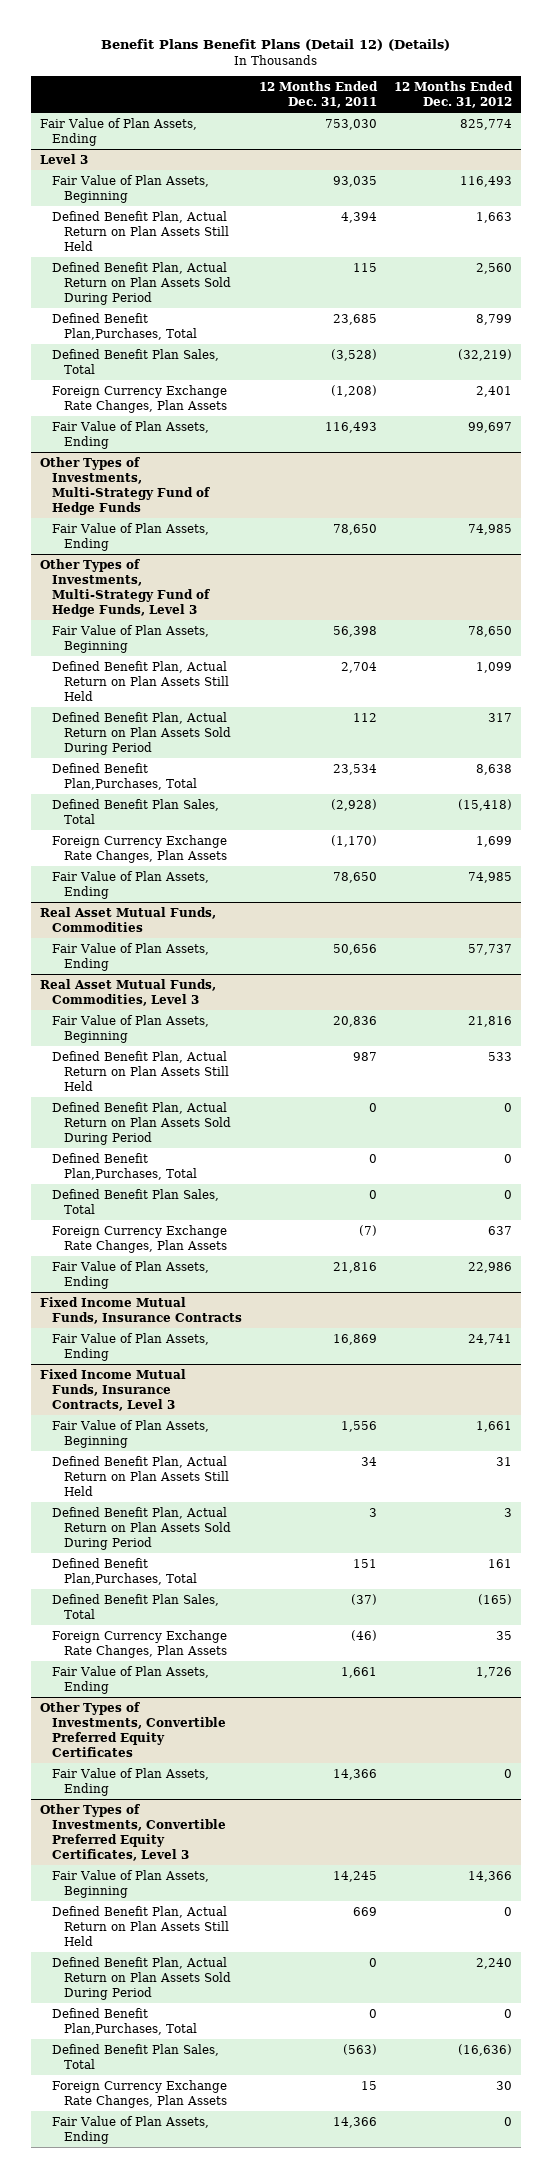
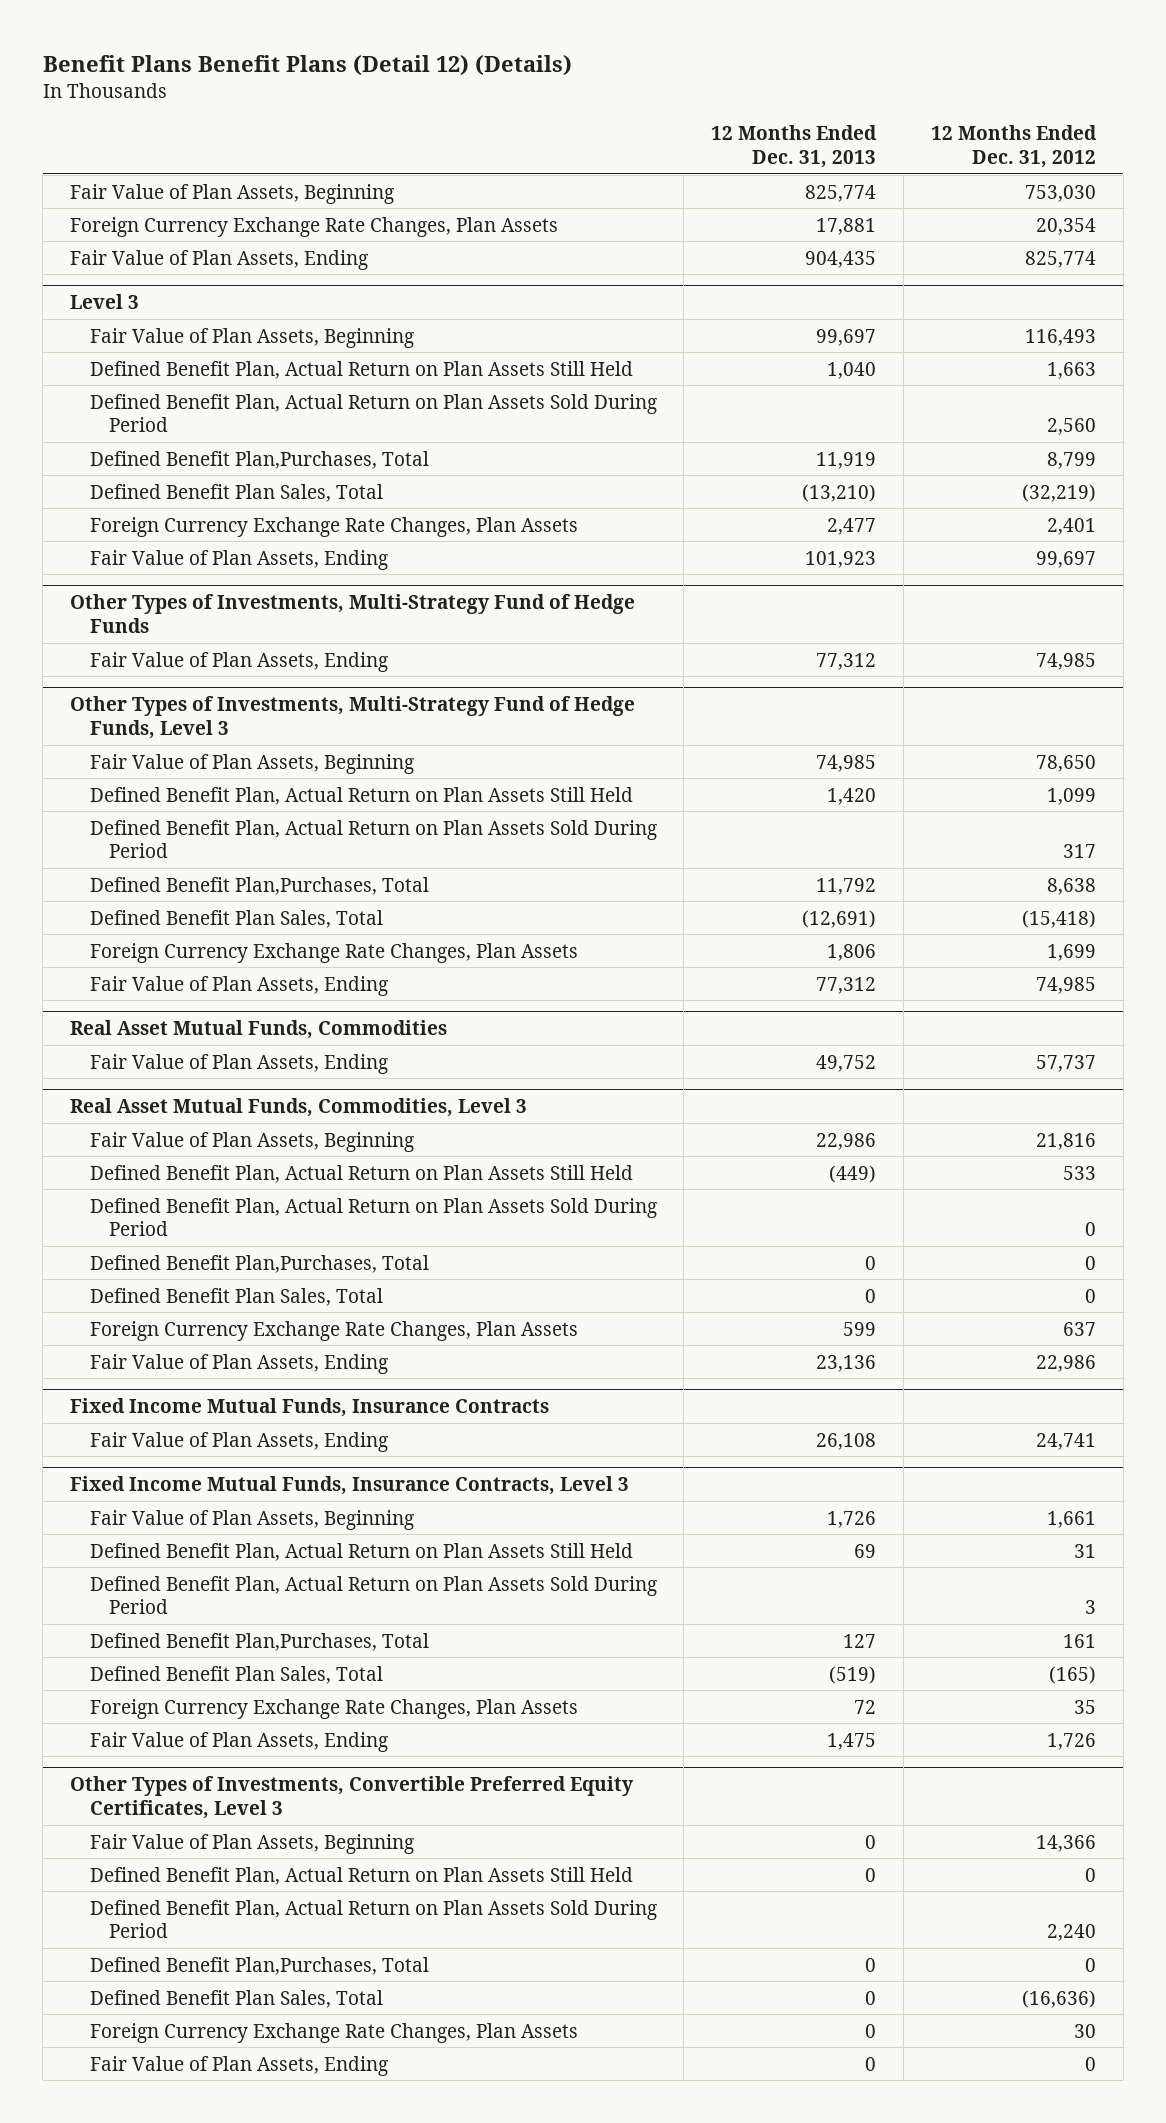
[259,80,379,108] 12 Months Ended Dec. 31, 2011 -> none
none -> [711,125,878,168] 12 Months Ended Dec. 31, 2013
none -> [69,183,394,204] Fair Value of Plan Assets, Beginning
none -> [69,216,558,237] Foreign Currency Exchange Rate Changes, Plan Assets
[39,1701,226,1757] Other Types of Investments, Convertible Preferred Equity Certificates -> none
[51,1767,209,1796] Fair Value of Plan Assets, Ending -> none

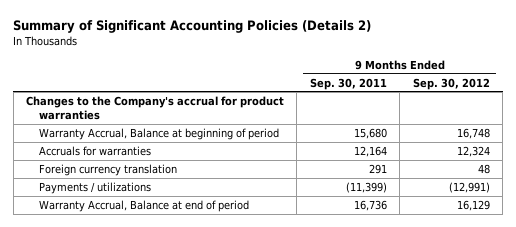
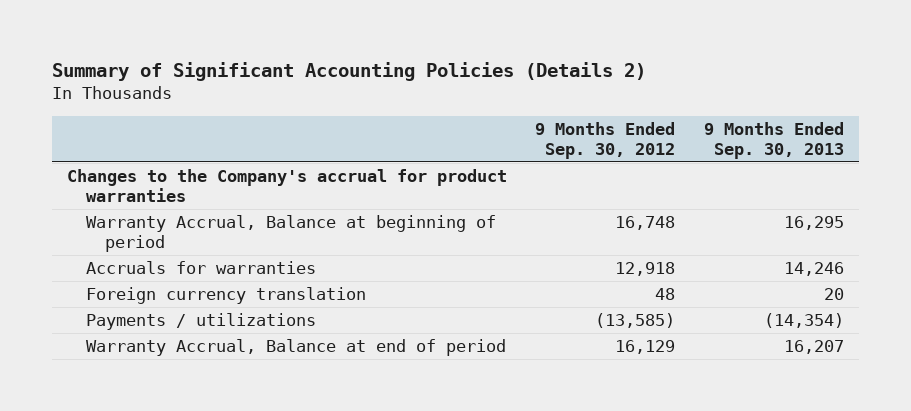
[309,77,387,90] Sep. 30, 2011 -> none
none -> [704,121,845,159] 9 Months Ended Sep. 30, 2013
[456,145,490,157] 12,324 -> [615,262,676,277] 12,918
[448,181,490,193] (12,991) -> [595,313,676,329] (13,585)

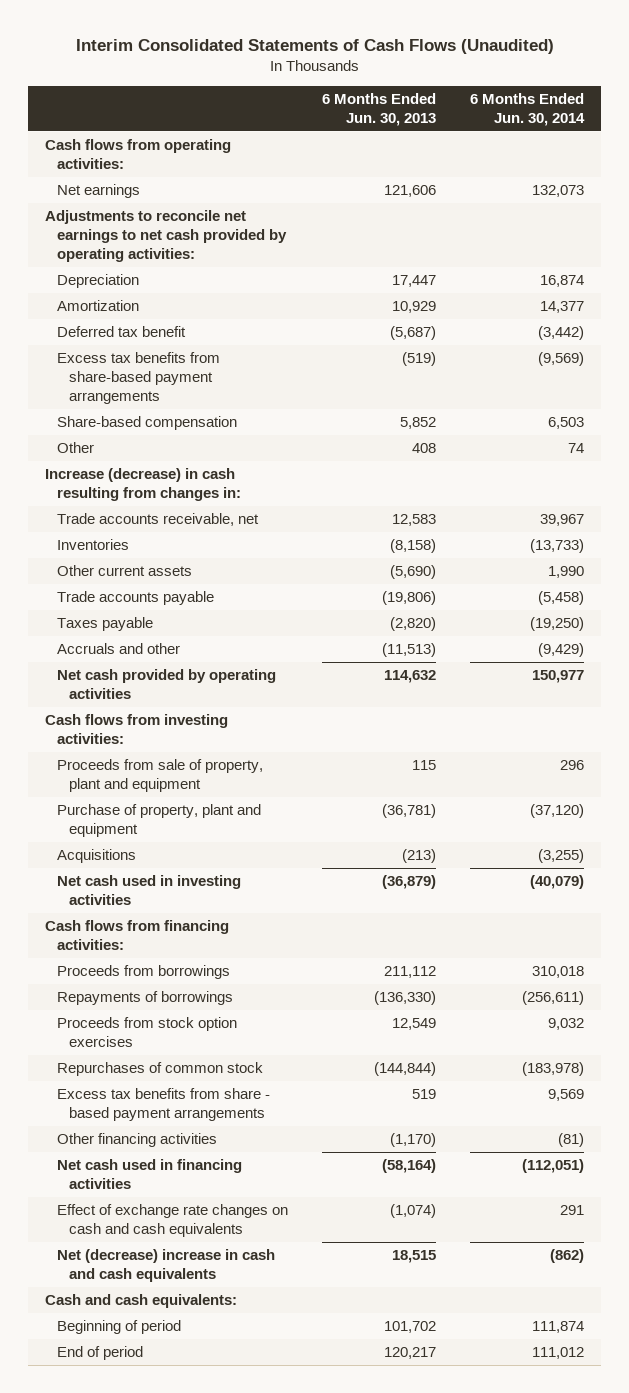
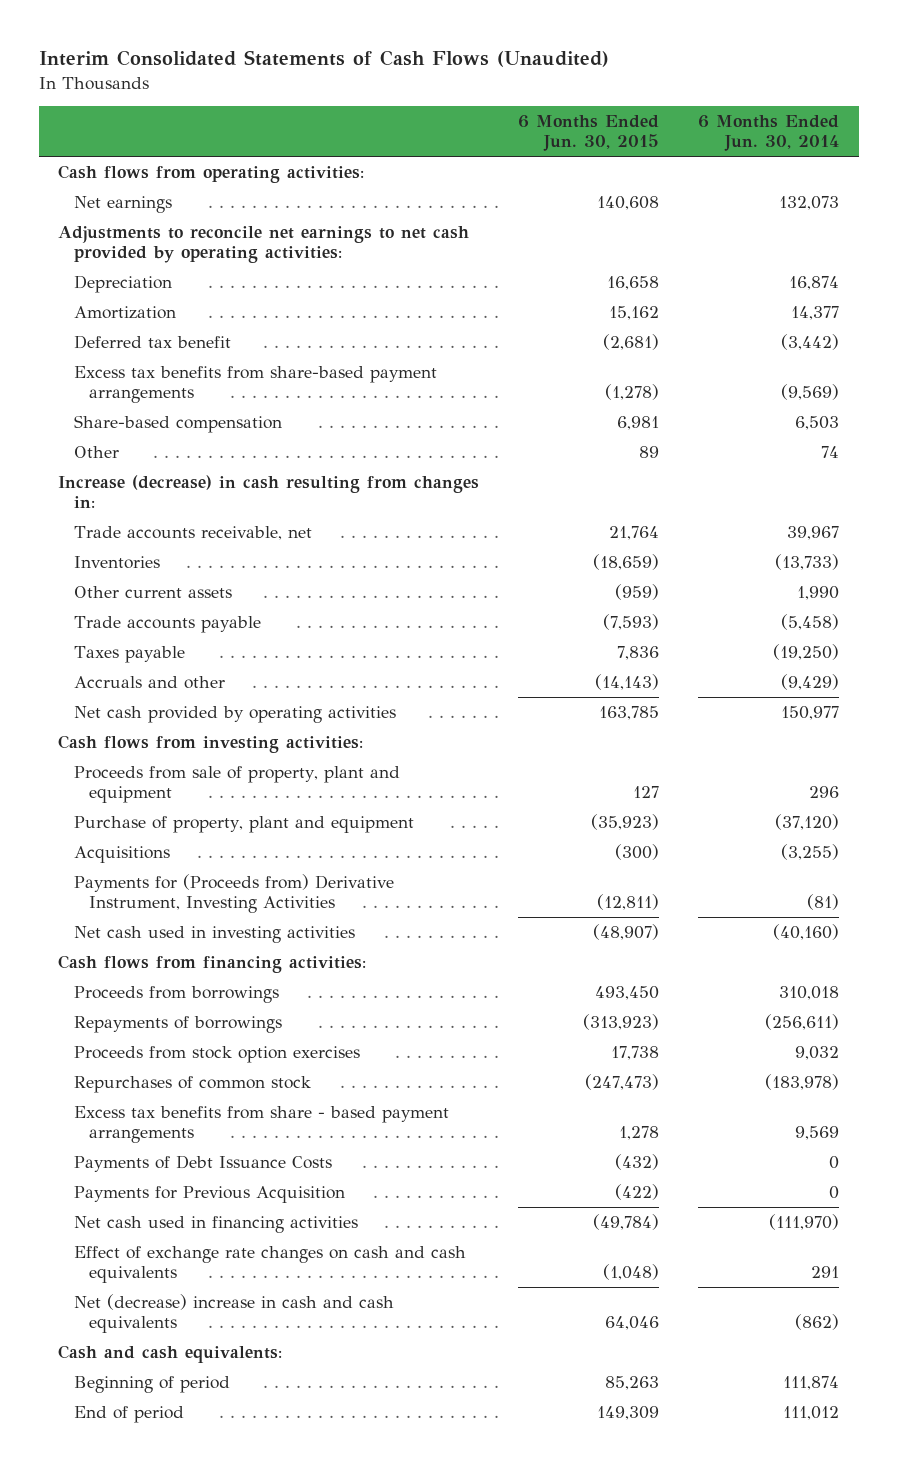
[322,92,437,126] 6 Months Ended Jun. 30, 2013 -> none
none -> [518,114,660,152] 6 Months Ended Jun. 30, 2015
none -> [73,873,394,913] Payments for (Proceeds from) Derivative Instrument, Investing Activities
[530,874,585,889] (40,079) -> [773,923,840,940] (40,160)
[56,1132,217,1147] Other financing activities -> none
none -> [73,1154,332,1172] Payments of Debt Issuance Costs
none -> [73,1185,345,1203] Payments for Previous Acquisition
[522,1158,585,1173] (112,051) -> [769,1213,840,1230] (111,970)

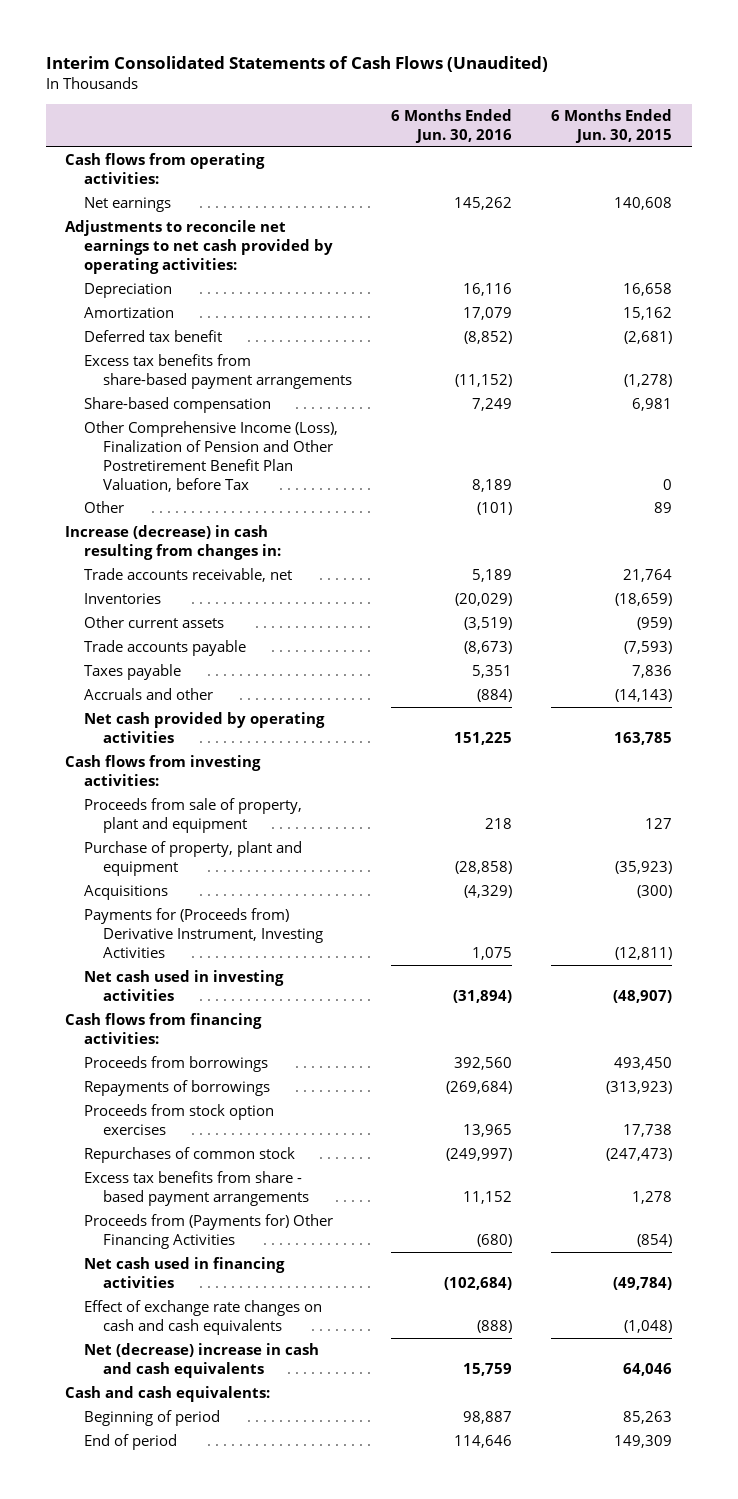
[698,114,840,152] 6 Months Ended Jun. 30, 2014 -> none
none -> [390,109,512,143] 6 Months Ended Jun. 30, 2016
none -> [84,421,339,492] Other Comprehensive Income (Loss), Finalization of Pension and Other Postretirement Benefit Plan Valuation, before Tax
[73,1154,332,1172] Payments of Debt Issuance Costs -> none
[73,1185,345,1203] Payments for Previous Acquisition -> none
none -> [84,1214,334,1250] Proceeds from (Payments for) Other Financing Activities

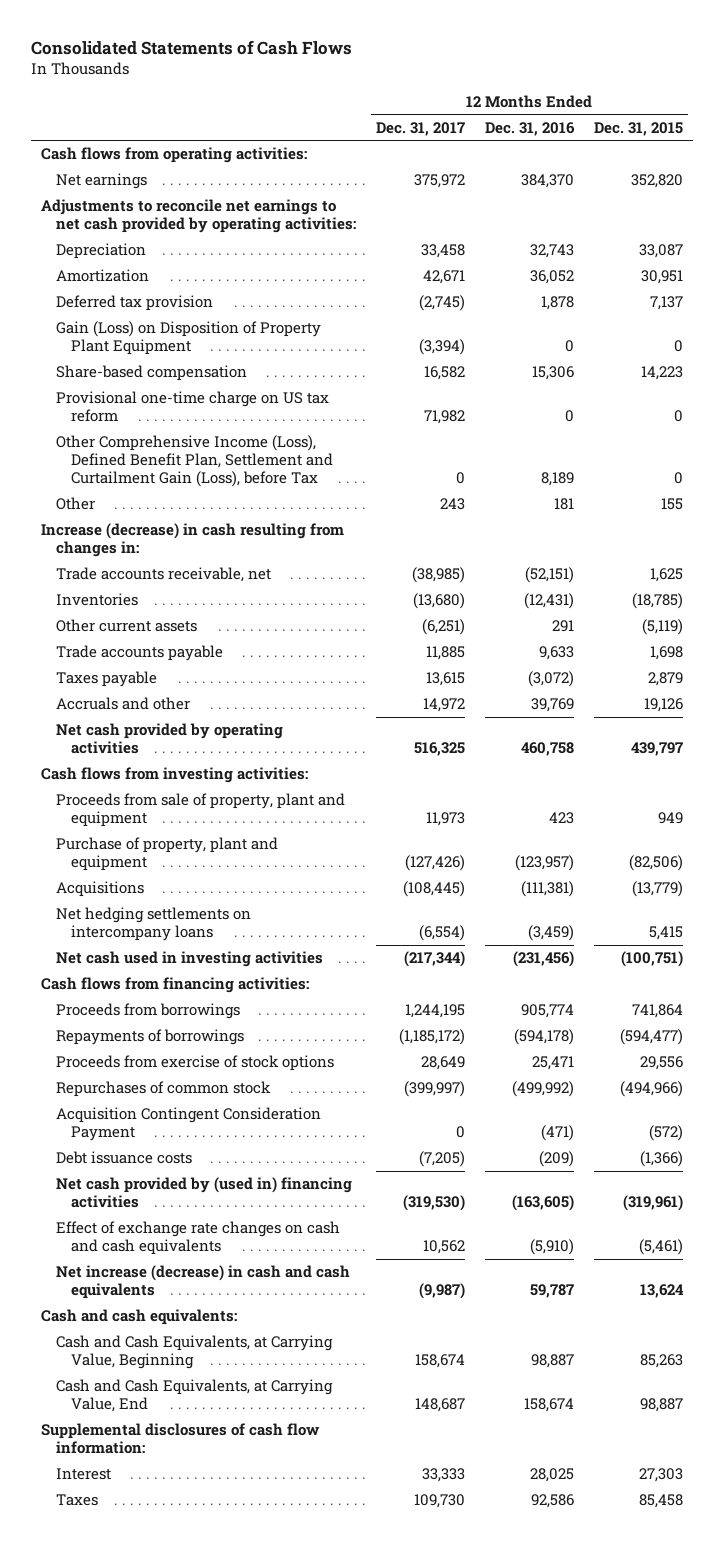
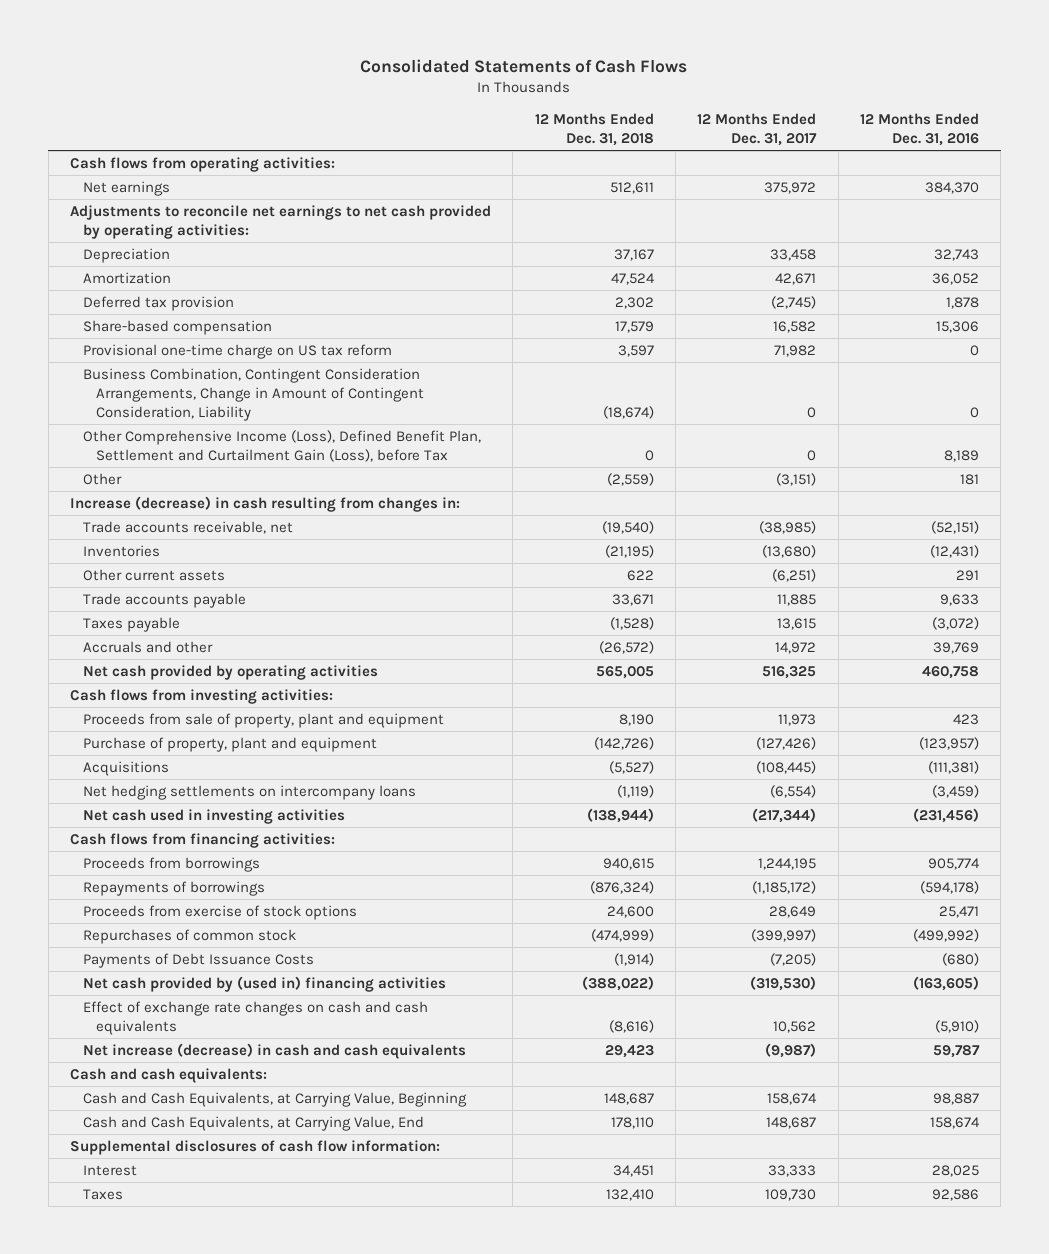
[593,121,683,136] Dec. 31, 2015 -> none
none -> [534,112,654,147] 12 Months Ended Dec. 31, 2018
[55,321,321,356] Gain (Loss) on Disposition of Property Plant Equipment -> none
none -> [82,367,424,422] Business Combination, Contingent Consideration Arrangements, Change in Amount of Contingent Consideration, Liability
[439,498,465,511] 243 -> [776,472,817,486] (3,151)
[55,1107,321,1142] Acquisition Contingent Consideration Payment -> none
[55,1151,192,1165] Debt issuance costs -> [82,952,314,968] Payments of Debt Issuance Costs
[538,1151,574,1168] (209) -> [941,952,979,966] (680)

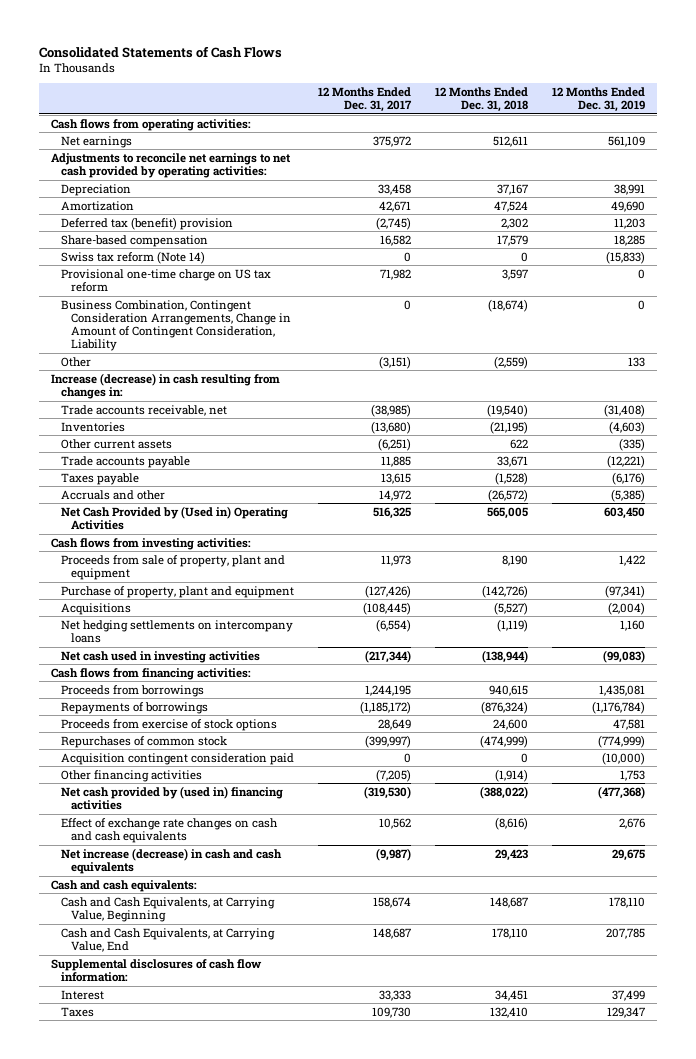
[859,112,979,147] 12 Months Ended Dec. 31, 2016 -> none
none -> [552,86,646,112] 12 Months Ended Dec. 31, 2019
[82,295,234,311] Deferred tax provision -> [61,216,234,230] Deferred tax (benefit) provision
none -> [61,250,206,264] Swiss tax reform (Note 14)
[82,429,481,462] Other Comprehensive Income (Loss), Defined Benefit Plan, Settlement and Curtailment Gain (Loss), before Tax -> none
[82,664,378,680] Net cash provided by operating activities -> [61,505,289,530] Net Cash Provided by (Used in) Operating Activities
none -> [61,752,295,765] Acquisition contingent consideration paid
[82,952,314,968] Payments of Debt Issuance Costs -> [61,769,203,782] Other financing activities

